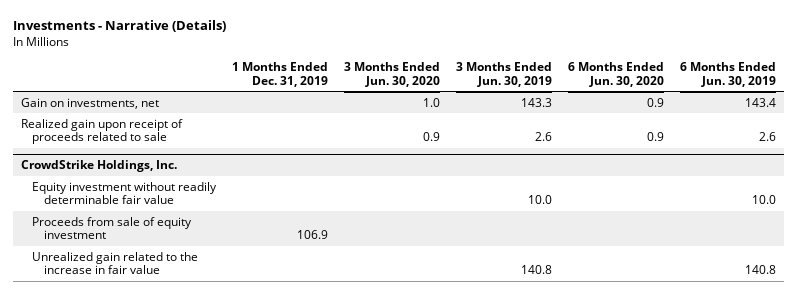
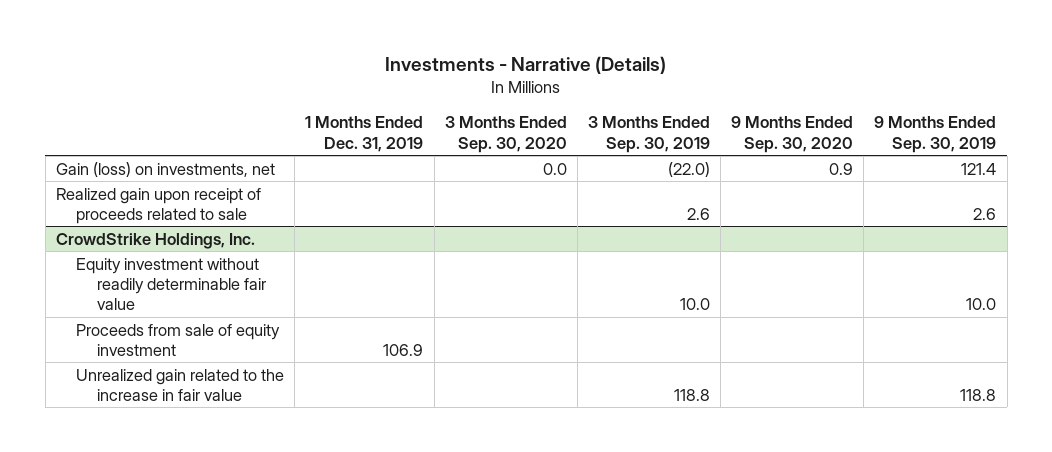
[344,62,441,87] 3 Months Ended Jun. 30, 2020 -> none
[456,62,553,87] 3 Months Ended Jun. 30, 2019 -> none
[568,62,665,87] 6 Months Ended Jun. 30, 2020 -> none
[680,62,777,87] 6 Months Ended Jun. 30, 2019 -> none
none -> [444,116,567,153] 3 Months Ended Sep. 30, 2020
none -> [587,116,710,153] 3 Months Ended Sep. 30, 2019
none -> [731,116,854,153] 9 Months Ended Sep. 30, 2020
none -> [874,116,997,153] 9 Months Ended Sep. 30, 2019
[20,97,159,109] Gain on investments, net -> [55,161,275,177] Gain (loss) on investments, net

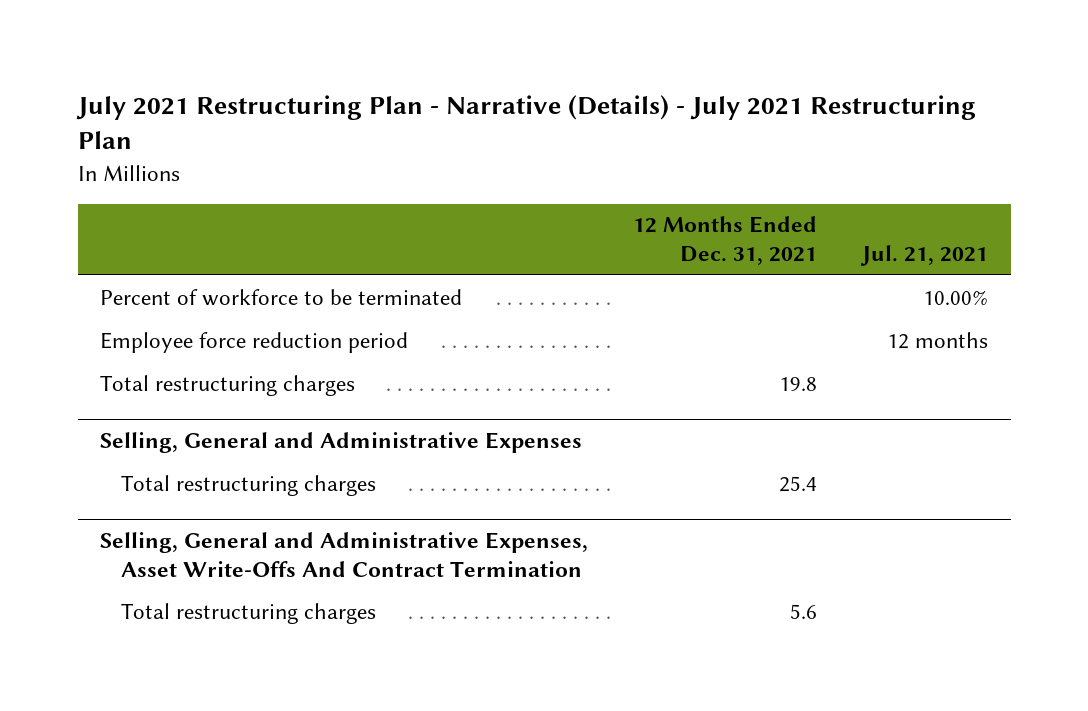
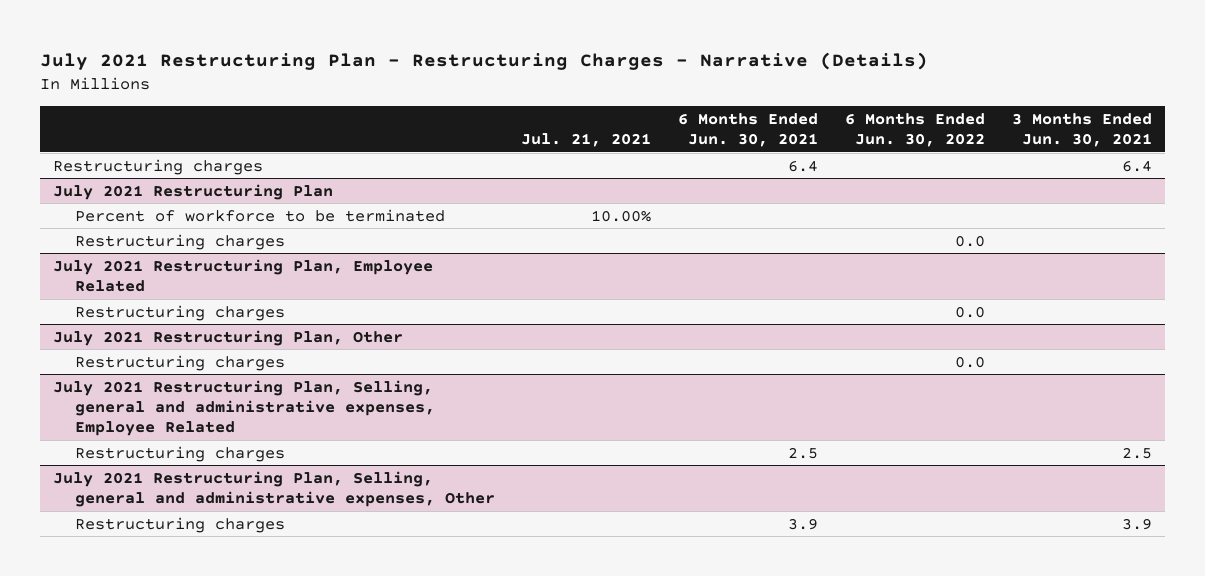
[75,94,976,150] July 2021 Restructuring Plan - Narrative (Details) - July 2021 Restructuring Plan -> [40,52,929,71] July 2021 Restructuring Plan - Restructuring Charges - Narrative (Details)
[633,216,818,265] 12 Months Ended Dec. 31, 2021 -> none
none -> [678,112,819,148] 6 Months Ended Jun. 30, 2021
none -> [845,112,986,148] 6 Months Ended Jun. 30, 2022
none -> [1011,112,1152,148] 3 Months Ended Jun. 30, 2021
[100,288,463,306] Percent of workforce to be terminated -> none
[100,331,409,353] Employee force reduction period -> none
[100,532,589,577] Selling, General and Administrative Expenses, Asset Write-Offs And Contract Termination -> none
[120,602,376,624] Total restructuring charges -> none
[100,374,356,396] Total restructuring charges -> [53,158,264,175] Restructuring charges
[100,432,583,454] Selling, General and Administrative Expenses -> [53,183,334,200] July 2021 Restructuring Plan
none -> [74,208,445,222] Percent of workforce to be terminated
[120,474,376,496] Total restructuring charges -> [74,233,285,250] Restructuring charges
none -> [53,258,434,293] July 2021 Restructuring Plan, Employee Related
none -> [74,304,285,321] Restructuring charges
none -> [53,329,404,346] July 2021 Restructuring Plan, Other
none -> [74,354,285,371] Restructuring charges
none -> [53,379,435,437] July 2021 Restructuring Plan, Selling, general and administrative expenses, Employee Related
none -> [74,445,285,462] Restructuring charges
none -> [53,470,495,508] July 2021 Restructuring Plan, Selling, general and administrative expenses, Other
none -> [74,516,285,533] Restructuring charges

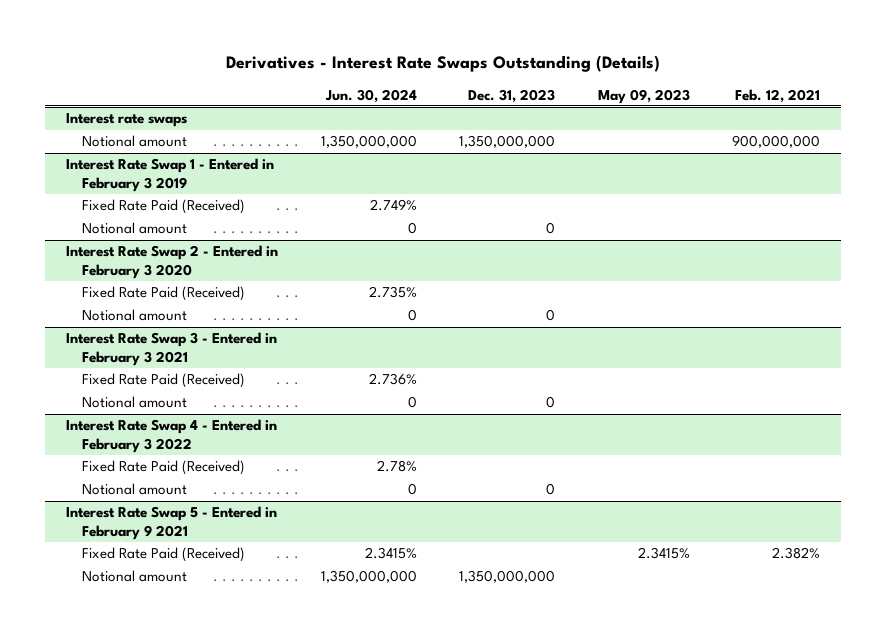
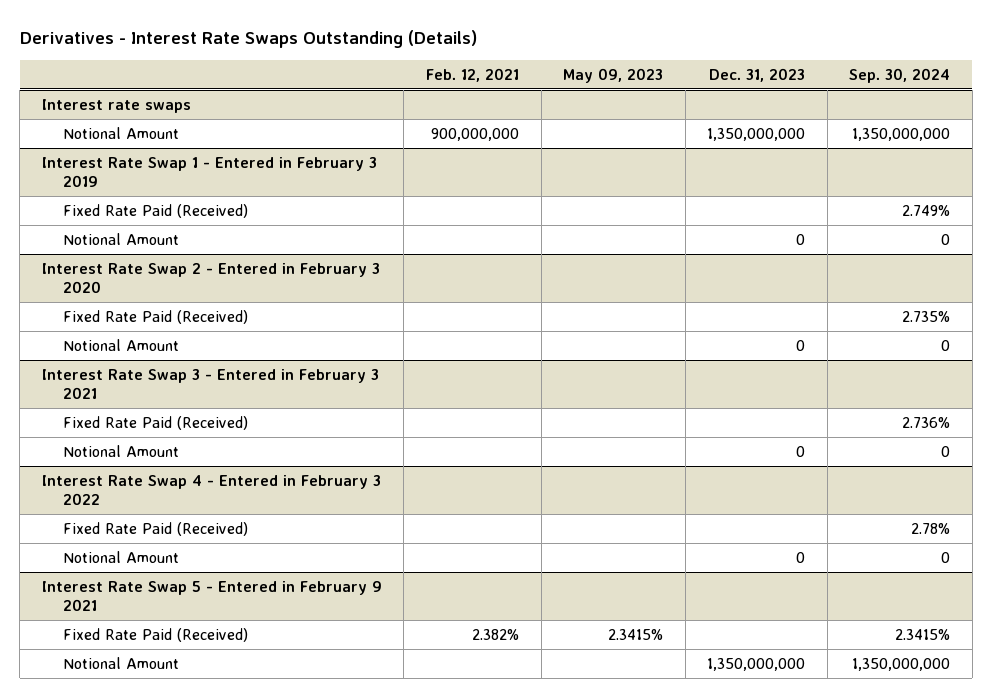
[324,88,417,103] Jun. 30, 2024 -> none
none -> [849,67,951,83] Sep. 30, 2024
[82,135,188,148] Notional amount -> [63,126,180,139] Notional Amount
[82,222,188,235] Notional amount -> [63,232,180,245] Notional Amount
[82,309,188,322] Notional amount -> [63,338,180,351] Notional Amount
[82,396,188,409] Notional amount -> [63,444,180,457] Notional Amount
[82,483,188,496] Notional amount -> [63,550,180,563] Notional Amount
[82,570,188,583] Notional amount -> [63,656,180,669] Notional Amount

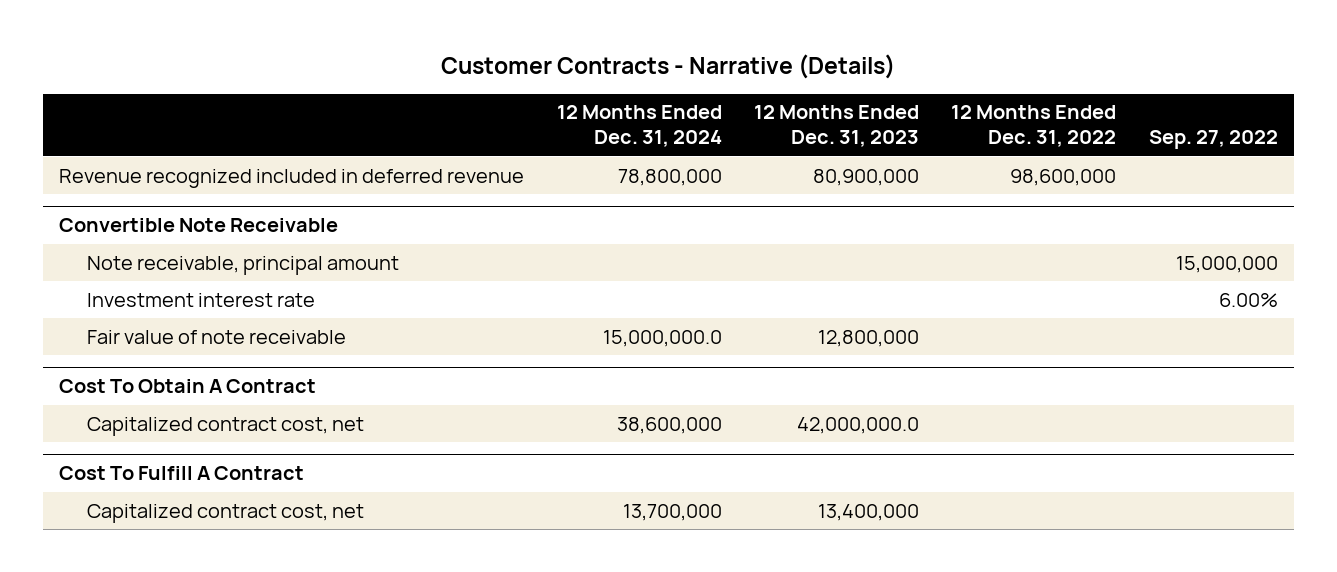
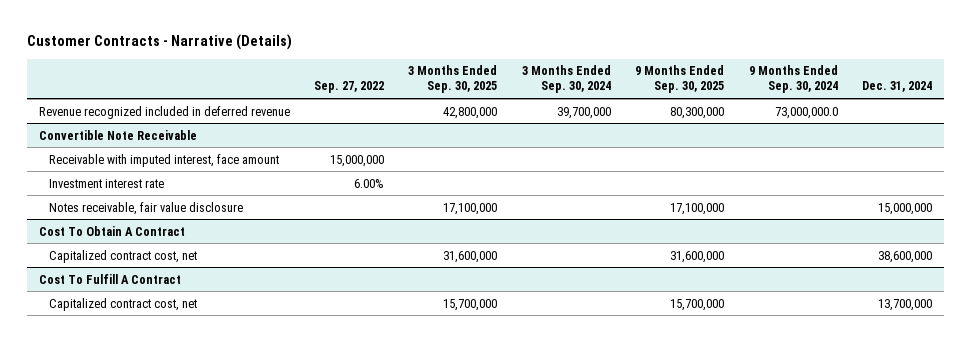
[556,105,722,148] 12 Months Ended Dec. 31, 2024 -> none
[753,105,919,148] 12 Months Ended Dec. 31, 2023 -> none
[951,105,1117,148] 12 Months Ended Dec. 31, 2022 -> none
none -> [408,65,498,94] 3 Months Ended Sep. 30, 2025
none -> [521,65,611,94] 3 Months Ended Sep. 30, 2024
none -> [635,65,725,94] 9 Months Ended Sep. 30, 2025
none -> [748,65,838,94] 9 Months Ended Sep. 30, 2024
none -> [861,81,932,93] Dec. 31, 2024
[86,255,399,275] Note receivable, principal amount -> [48,153,279,167] Receivable with imputed interest, face amount
[86,329,346,344] Fair value of note receivable -> [48,201,243,215] Notes receivable, fair value disclosure

